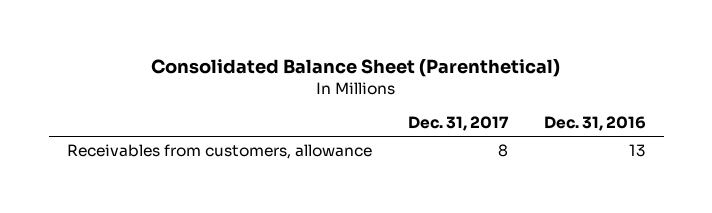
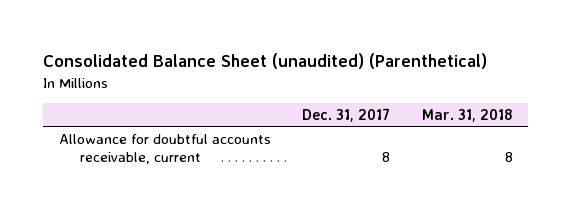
[151,58,561,77] Consolidated Balance Sheet (Parenthetical) -> [43,53,488,70] Consolidated Balance Sheet (unaudited) (Parenthetical)
[543,116,646,132] Dec. 31, 2016 -> none
none -> [421,108,513,122] Mar. 31, 2018
[66,144,372,160] Receivables from customers, allowance -> [59,133,272,164] Allowance for doubtful accounts receivable, current

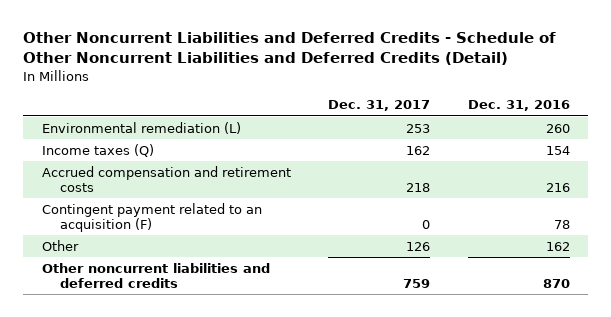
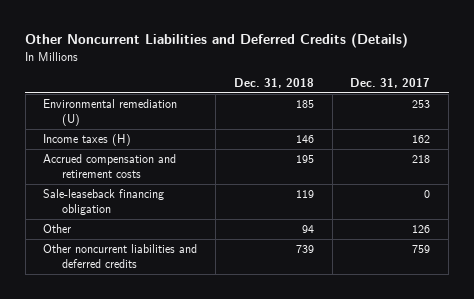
[22,32,556,66] Other Noncurrent Liabilities and Deferred Credits - Schedule of Other Noncurrent Liabilities and Deferred Credits (Detail) -> [25,33,409,49] Other Noncurrent Liabilities and Deferred Credits (Details)
[467,100,570,112] Dec. 31, 2016 -> none
none -> [233,77,314,88] Dec. 31, 2018
[41,121,241,134] Environmental remediation (L) -> [43,99,178,127] Environmental remediation (U)
[41,143,154,157] Income taxes (Q) -> [43,134,132,147] Income taxes (H)
[41,202,262,233] Contingent payment related to an acquisition (F) -> none
none -> [43,189,165,216] Sale-leaseback financing obligation

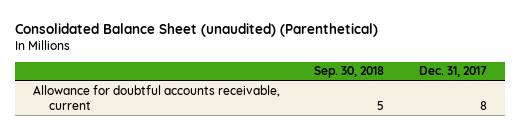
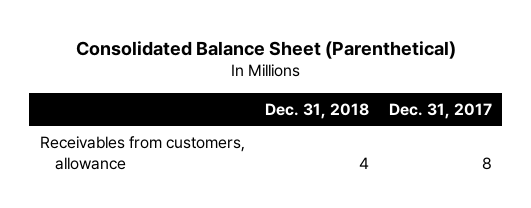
[15,22,379,37] Consolidated Balance Sheet (unaudited) (Parenthetical) -> [75,40,456,59] Consolidated Balance Sheet (Parenthetical)
[314,66,385,79] Sep. 30, 2018 -> none
none -> [264,102,369,119] Dec. 31, 2018
[32,84,280,110] Allowance for doubtful accounts receivable, current -> [39,136,245,170] Receivables from customers, allowance

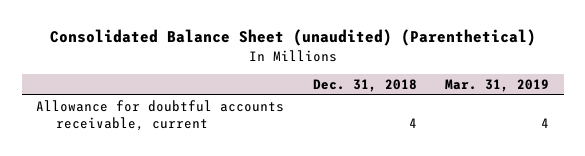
[75,40,456,59] Consolidated Balance Sheet (Parenthetical) -> [49,29,536,47] Consolidated Balance Sheet (unaudited) (Parenthetical)
[388,102,492,119] Dec. 31, 2017 -> none
none -> [445,79,550,93] Mar. 31, 2019
[39,136,245,170] Receivables from customers, allowance -> [35,100,284,132] Allowance for doubtful accounts receivable, current

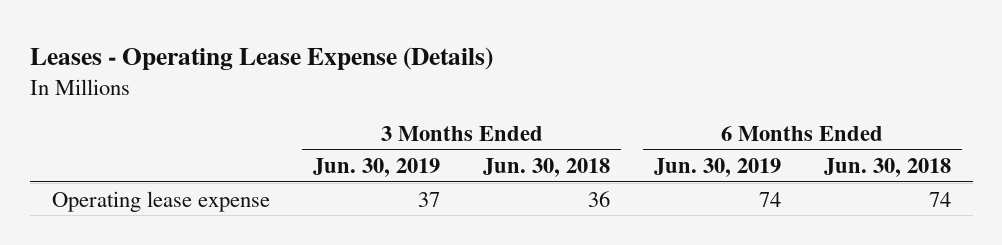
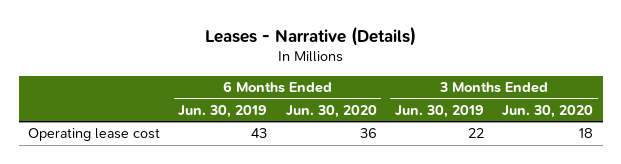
[29,46,493,70] Leases - Operating Lease Expense (Details) -> [204,25,416,46] Leases - Narrative (Details)
[483,157,611,177] Jun. 30, 2018 -> none
[823,157,951,177] Jun. 30, 2018 -> none
none -> [285,104,377,118] Jun. 30, 2020
none -> [502,104,594,118] Jun. 30, 2020
[51,190,270,212] Operating lease expense -> [27,128,160,142] Operating lease cost
[417,191,440,207] 37 -> [468,128,485,139] 22
[758,191,781,207] 74 -> [251,128,268,139] 43

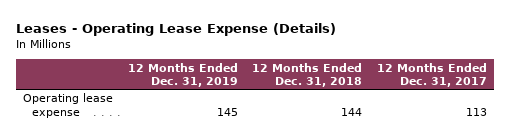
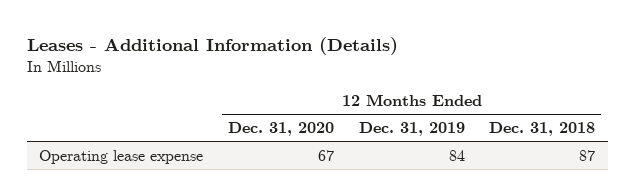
[16,23,337,37] Leases - Operating Lease Expense (Details) -> [26,36,398,55] Leases - Additional Information (Details)
[376,62,487,87] 12 Months Ended Dec. 31, 2017 -> none
none -> [227,122,334,137] Dec. 31, 2020
[216,107,238,116] 145 -> [448,149,465,161] 84
[341,107,363,116] 144 -> [579,149,596,161] 87

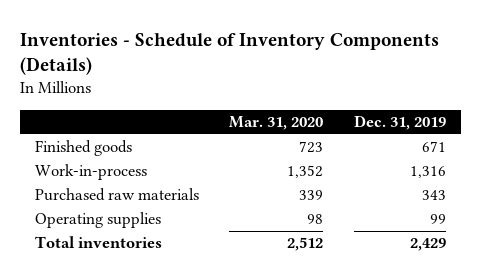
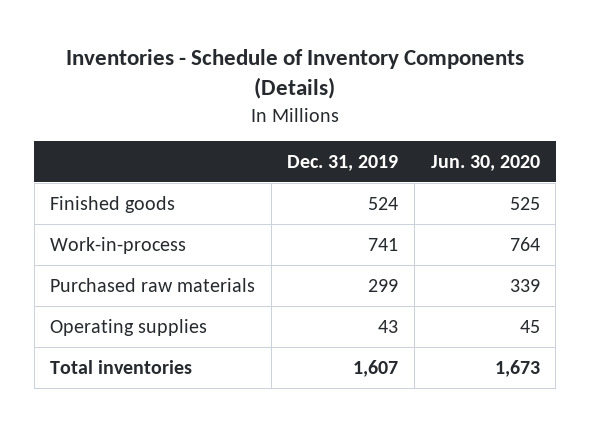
[229,116,324,131] Mar. 31, 2020 -> none
none -> [430,154,540,171] Jun. 30, 2020
[421,141,446,153] 671 -> [368,196,399,210] 524
[409,166,446,179] 1,316 -> [368,237,399,251] 741
[421,190,446,201] 343 -> [368,278,399,292] 299
[429,214,446,225] 99 -> [378,319,399,333] 43
[409,238,446,252] 2,429 -> [353,359,399,377] 1,607

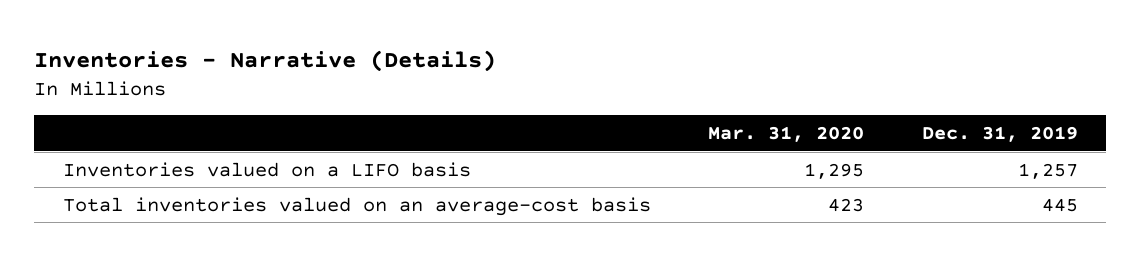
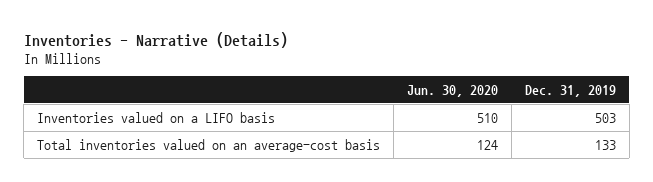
[708,126,865,143] Mar. 31, 2020 -> none
none -> [407,84,499,97] Jun. 30, 2020
[1017,162,1078,179] 1,257 -> [594,112,616,123] 503
[1041,197,1078,212] 445 -> [594,139,616,150] 133

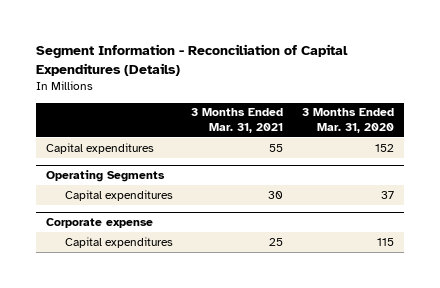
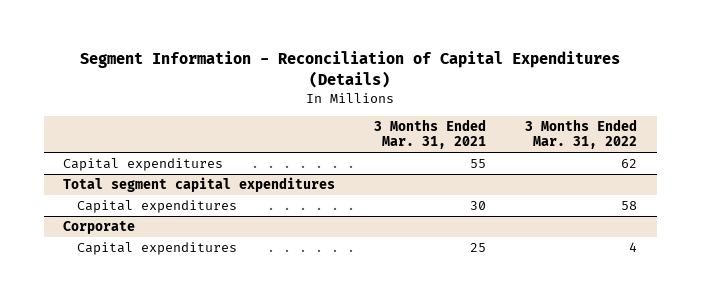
[302,108,395,134] 3 Months Ended Mar. 31, 2020 -> none
none -> [525,118,638,150] 3 Months Ended Mar. 31, 2022
[45,170,165,183] Operating Segments -> [63,177,336,193] Total segment capital expenditures
[45,218,153,229] Corporate expense -> [63,221,136,235] Corporate

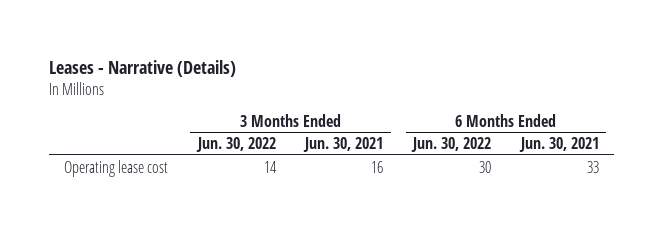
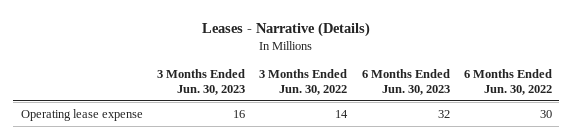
[303,137,384,153] Jun. 30, 2021 -> none
[518,137,599,153] Jun. 30, 2021 -> none
none -> [156,69,245,95] 3 Months Ended Jun. 30, 2023
none -> [361,69,450,95] 6 Months Ended Jun. 30, 2023
[64,159,169,177] Operating lease cost -> [20,108,143,121] Operating lease expense

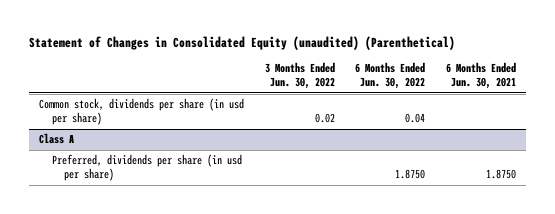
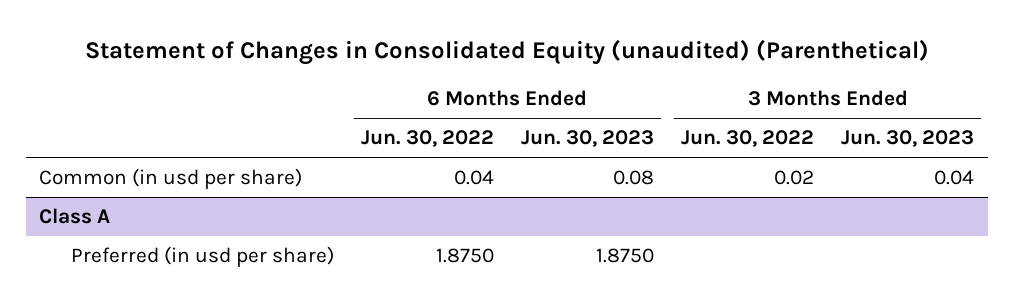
[445,62,516,90] 6 Months Ended Jun. 30, 2021 -> none
none -> [520,130,654,148] Jun. 30, 2023
none -> [841,130,975,148] Jun. 30, 2023
[39,98,245,126] Common stock, dividends per share (in usd per share) -> [39,167,303,189] Common (in usd per share)
[51,154,242,182] Preferred, dividends per share (in usd per share) -> [70,245,334,267] Preferred (in usd per share)

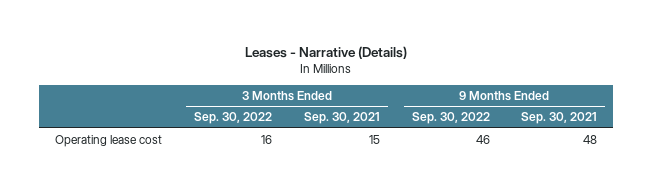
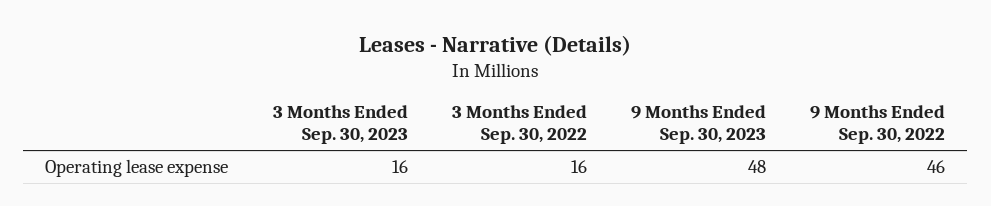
[303,112,380,125] Sep. 30, 2021 -> none
[521,112,598,125] Sep. 30, 2021 -> none
none -> [272,104,408,145] 3 Months Ended Sep. 30, 2023
none -> [630,104,766,145] 9 Months Ended Sep. 30, 2023
[55,134,163,147] Operating lease cost -> [45,159,229,178] Operating lease expense

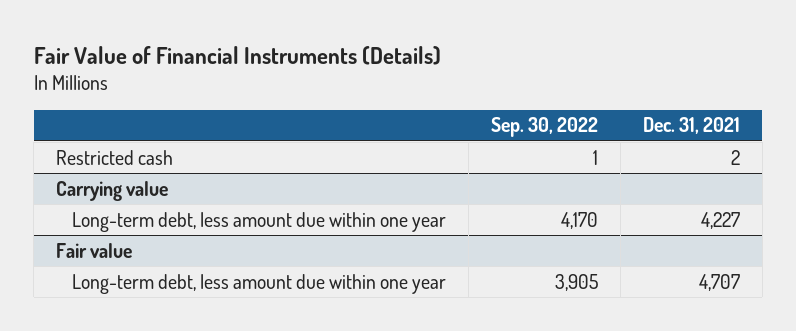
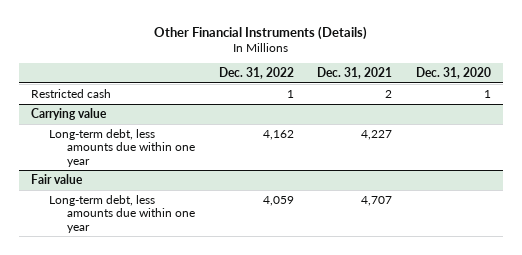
[33,46,441,66] Fair Value of Financial Instruments (Details) -> [154,25,368,40] Other Financial Instruments (Details)
[491,117,599,138] Sep. 30, 2022 -> none
none -> [218,67,294,80] Dec. 31, 2022
none -> [415,67,491,80] Dec. 31, 2020
[72,211,447,232] Long-term debt, less amount due within one year -> [49,128,195,167] Long-term debt, less amounts due within one year
[72,273,447,294] Long-term debt, less amount due within one year -> [49,194,195,233] Long-term debt, less amounts due within one year

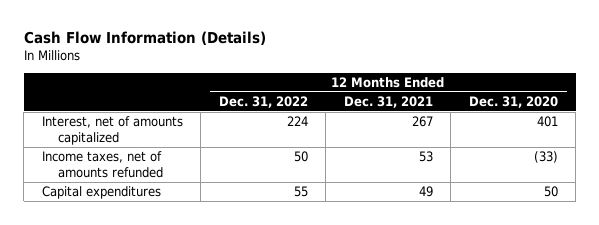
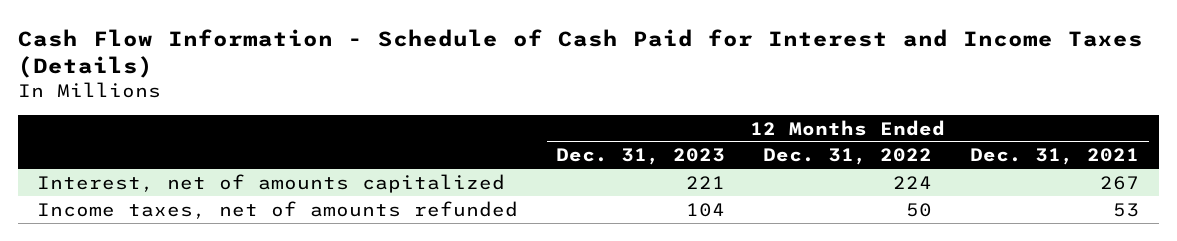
[23,31,266,46] Cash Flow Information (Details) -> [18,28,1144,79] Cash Flow Information - Schedule of Cash Paid for Interest and Income Taxes (Details)
[468,95,558,108] Dec. 31, 2020 -> none
none -> [556,148,726,166] Dec. 31, 2023
[41,186,161,200] Capital expenditures -> none

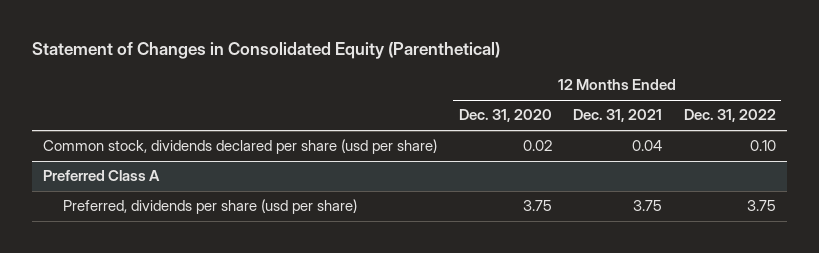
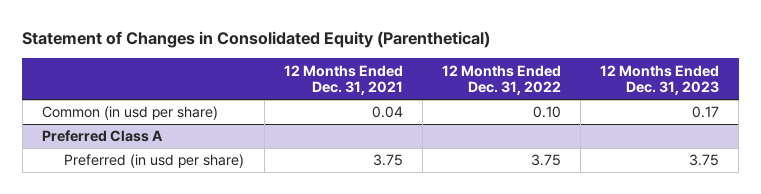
[458,109,552,123] Dec. 31, 2020 -> none
none -> [599,64,719,96] 12 Months Ended Dec. 31, 2023
[42,139,437,155] Common stock, dividends declared per share (usd per share) -> [41,106,218,121] Common (in usd per share)
[62,199,357,215] Preferred, dividends per share (usd per share) -> [64,154,245,169] Preferred (in usd per share)

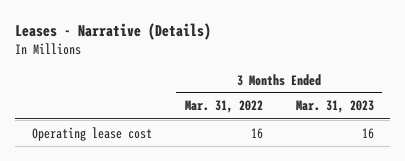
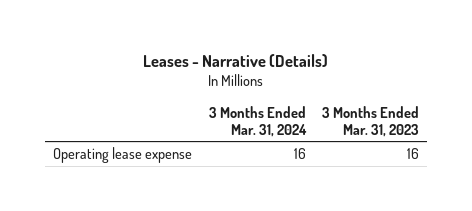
[184,100,263,114] Mar. 31, 2022 -> none
none -> [208,105,307,137] 3 Months Ended Mar. 31, 2024
[31,126,152,141] Operating lease cost -> [52,147,192,164] Operating lease expense

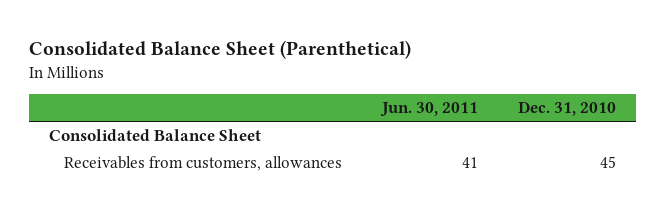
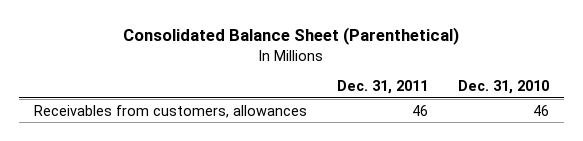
[380,102,479,118] Jun. 30, 2011 -> none
none -> [336,80,428,95] Dec. 31, 2011
[48,128,261,141] Consolidated Balance Sheet -> none
[600,155,617,168] 45 -> [532,104,549,116] 46

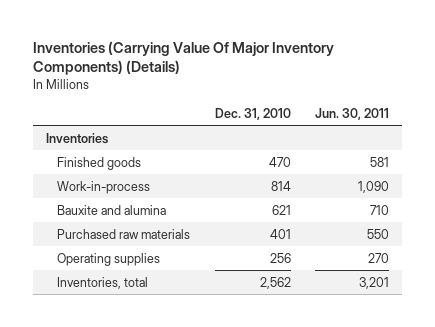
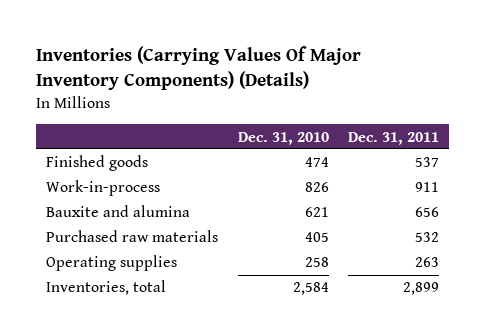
[33,40,335,75] Inventories (Carrying Value Of Major Inventory Components) (Details) -> [36,46,362,91] Inventories (Carrying Values Of Major Inventory Components) (Details)
[315,107,390,120] Jun. 30, 2011 -> none
none -> [348,131,440,145] Dec. 31, 2011
[45,132,108,144] Inventories -> none
[268,156,291,167] 470 -> [304,157,329,168] 474
[270,180,291,191] 814 -> [304,182,329,193] 826
[269,228,291,239] 401 -> [304,232,329,243] 405
[269,252,291,263] 256 -> [304,257,329,268] 258
[259,276,291,289] 2,562 -> [292,282,329,296] 2,584

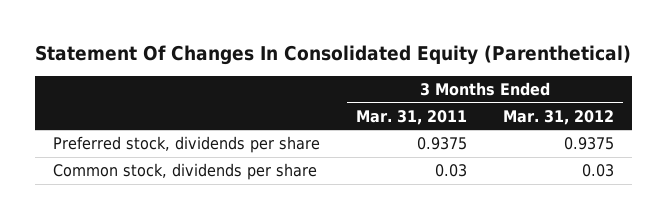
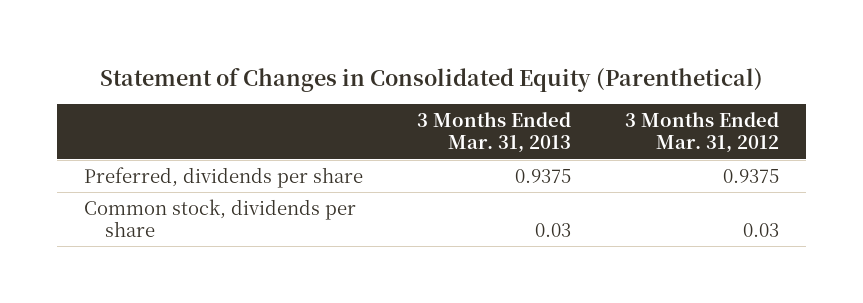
[35,45,632,66] Statement Of Changes In Consolidated Equity (Parenthetical) -> [99,67,763,92] Statement of Changes in Consolidated Equity (Parenthetical)
[355,109,467,125] Mar. 31, 2011 -> none
none -> [417,112,572,154] 3 Months Ended Mar. 31, 2013
[52,136,320,154] Preferred stock, dividends per share -> [84,166,364,188] Preferred, dividends per share

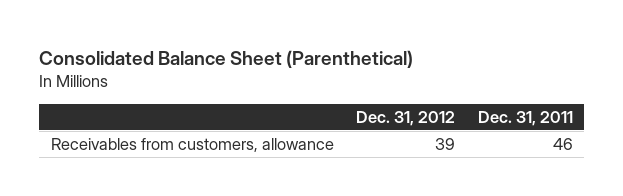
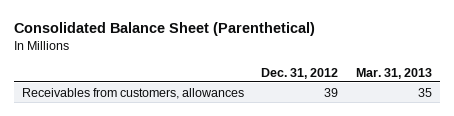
[477,110,573,126] Dec. 31, 2011 -> none
none -> [355,67,432,79] Mar. 31, 2013
[50,138,334,153] Receivables from customers, allowance -> [22,87,245,99] Receivables from customers, allowances

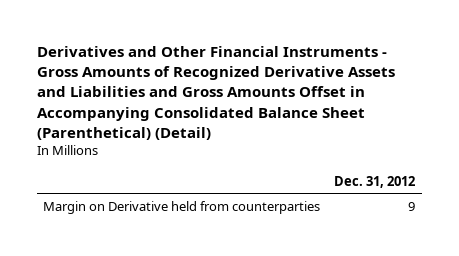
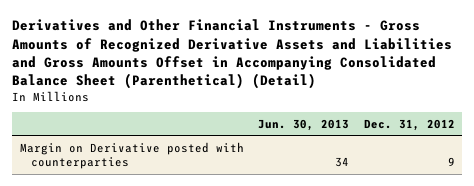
none -> [258,118,350,131] Jun. 30, 2013
[43,201,321,215] Margin on Derivative held from counterparties -> [19,141,244,170] Margin on Derivative posted with counterparties

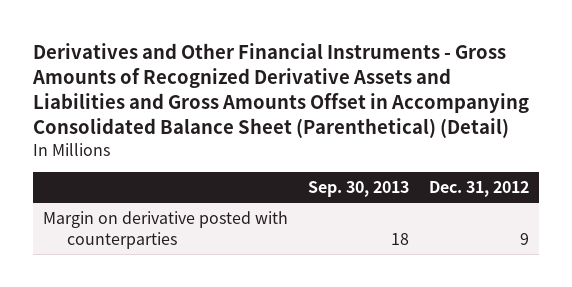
[258,118,350,131] Jun. 30, 2013 -> none
none -> [308,180,410,197] Sep. 30, 2013
[19,141,244,170] Margin on Derivative posted with counterparties -> [43,211,289,250] Margin on derivative posted with counterparties

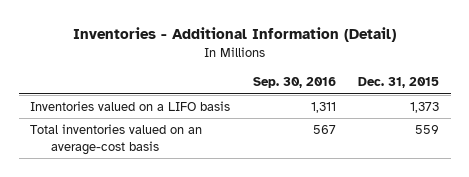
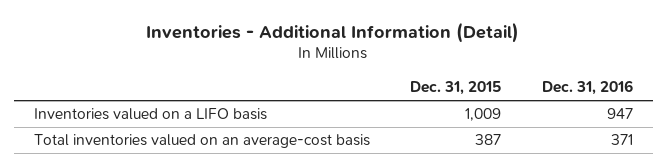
[252,77,336,89] Sep. 30, 2016 -> none
none -> [541,80,633,96] Dec. 31, 2016
[410,102,440,114] 1,373 -> [465,108,502,122] 1,009
[415,125,440,135] 559 -> [475,134,502,146] 387

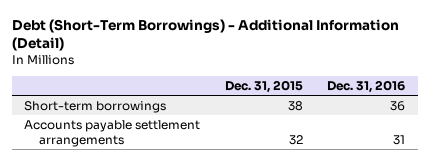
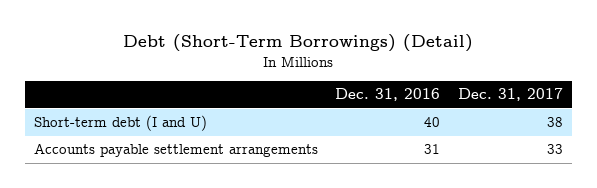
[11,18,399,52] Debt (Short-Term Borrowings) - Additional Information (Detail) -> [123,34,474,53] Debt (Short-Term Borrowings) (Detail)
[224,79,303,93] Dec. 31, 2015 -> none
none -> [458,88,564,102] Dec. 31, 2017
[23,101,166,114] Short-term borrowings -> [33,115,207,132] Short-term debt (I and U)
[390,101,406,112] 36 -> [424,117,441,128] 40

